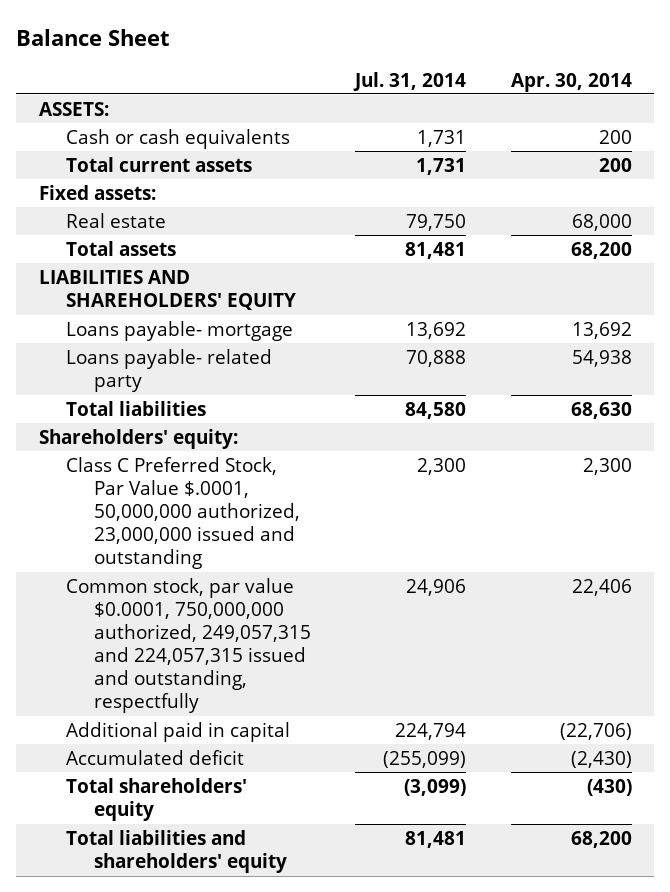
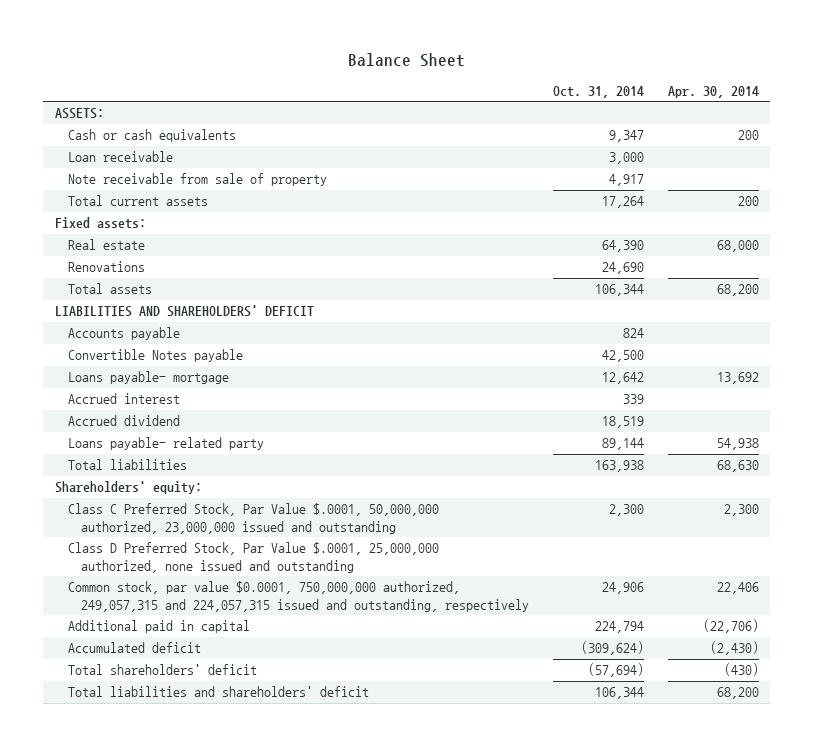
[353,71,467,91] Jul. 31, 2014 -> none
none -> [552,85,644,98] Oct. 31, 2014
none -> [68,151,174,163] Loan receivable
none -> [68,173,328,187] Note receivable from sale of property
none -> [68,261,146,273] Renovations
[38,270,297,311] LIABILITIES AND SHAREHOLDERS' EQUITY -> [55,305,315,318] LIABILITIES AND SHAREHOLDERS' DEFICIT
none -> [68,327,181,341] Accounts payable
none -> [68,349,244,363] Convertible Notes payable
none -> [68,393,181,405] Accrued interest
none -> [68,415,181,427] Accrued dividend
none -> [68,542,440,573] Class D Preferred Stock, Par Value $.0001, 25,000,000 authorized, none issued and outstanding
[66,578,312,714] Common stock, par value $0.0001, 750,000,000 authorized, 249,057,315 and 224,057,315 issued and outstanding, respectfully -> [68,581,530,612] Common stock, par value $0.0001, 750,000,000 authorized, 249,057,315 and 224,057,315 issued and outstanding, respectively
[66,778,248,822] Total shareholders' equity -> [68,664,258,676] Total shareholders' deficit
[66,830,288,874] Total liabilities and shareholders' equity -> [68,686,370,698] Total liabilities and shareholders' deficit

